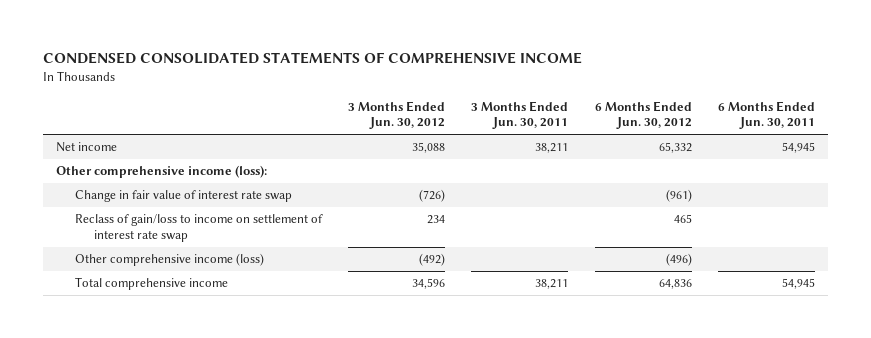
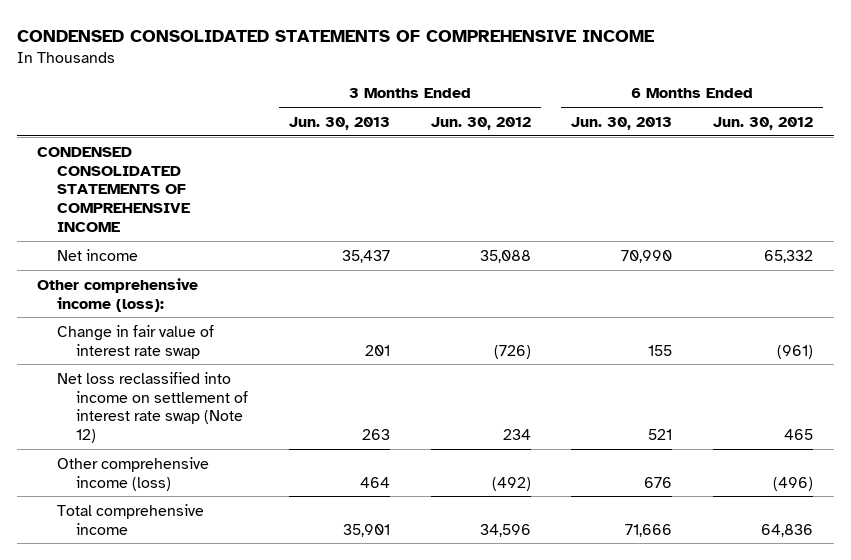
[471,100,569,130] 3 Months Ended Jun. 30, 2011 -> none
[718,100,816,130] 6 Months Ended Jun. 30, 2011 -> none
none -> [288,117,390,131] Jun. 30, 2013
none -> [571,117,673,131] Jun. 30, 2013
none -> [37,146,190,233] CONDENSED CONSOLIDATED STATEMENTS OF COMPREHENSIVE INCOME
[74,214,323,243] Reclass of gain/loss to income on settlement of interest rate swap -> [56,371,249,444] Net loss reclassified into income on settlement of interest rate swap (Note 12)

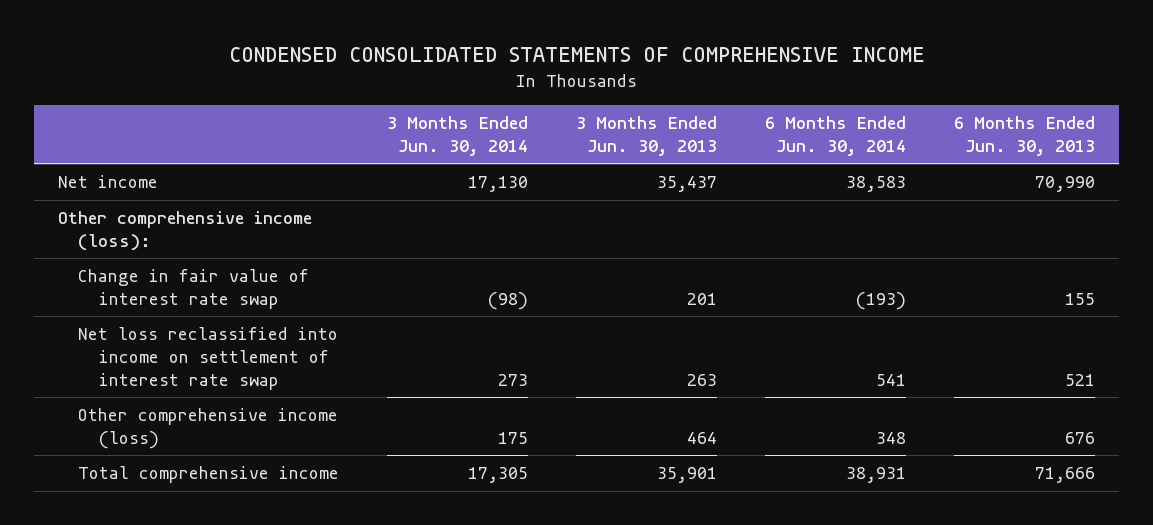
[430,117,531,131] Jun. 30, 2012 -> none
[713,117,814,131] Jun. 30, 2012 -> none
none -> [387,115,529,156] 3 Months Ended Jun. 30, 2014
none -> [765,115,907,156] 6 Months Ended Jun. 30, 2014
[37,146,190,233] CONDENSED CONSOLIDATED STATEMENTS OF COMPREHENSIVE INCOME -> none
[56,371,249,444] Net loss reclassified into income on settlement of interest rate swap (Note 12) -> [78,327,339,390] Net loss reclassified into income on settlement of interest rate swap

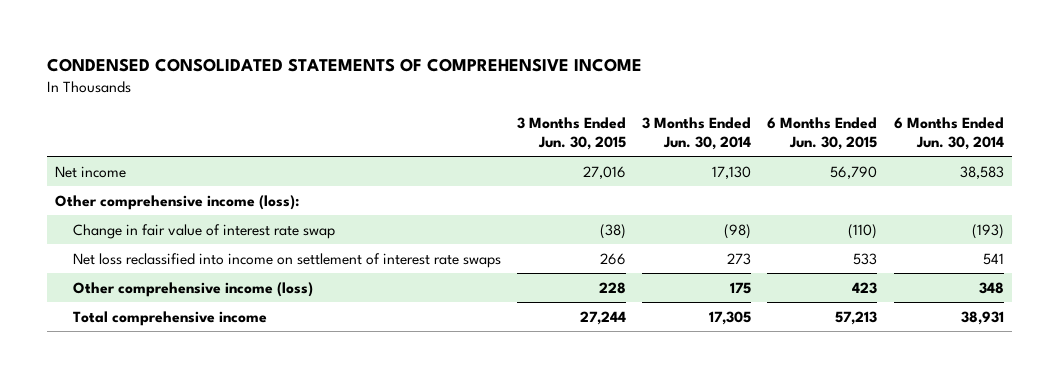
[576,115,718,156] 3 Months Ended Jun. 30, 2013 -> none
[954,115,1096,156] 6 Months Ended Jun. 30, 2013 -> none
none -> [516,116,626,150] 3 Months Ended Jun. 30, 2015
none -> [767,116,878,150] 6 Months Ended Jun. 30, 2015
[78,327,339,390] Net loss reclassified into income on settlement of interest rate swap -> [72,252,501,268] Net loss reclassified into income on settlement of interest rate swaps

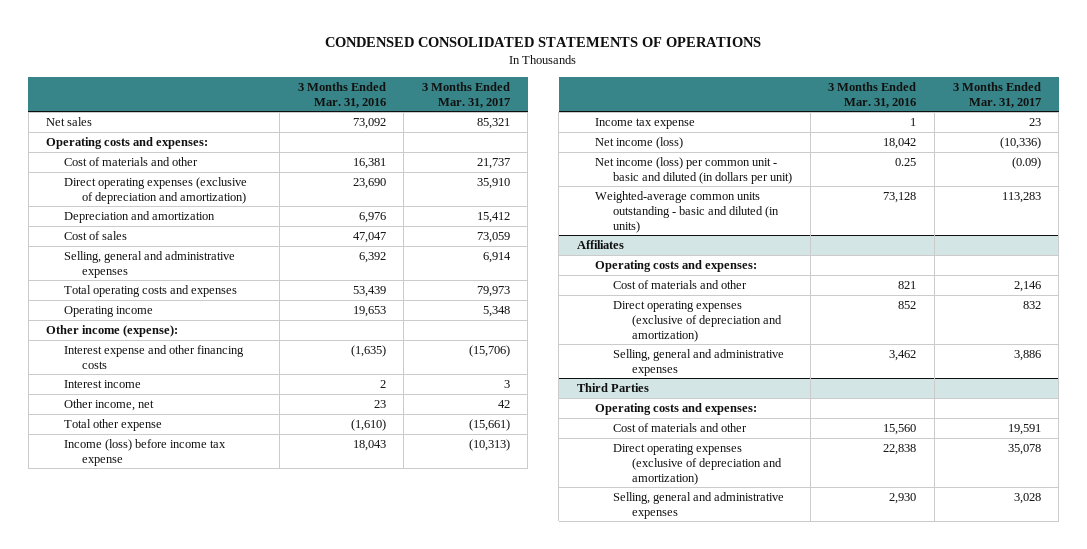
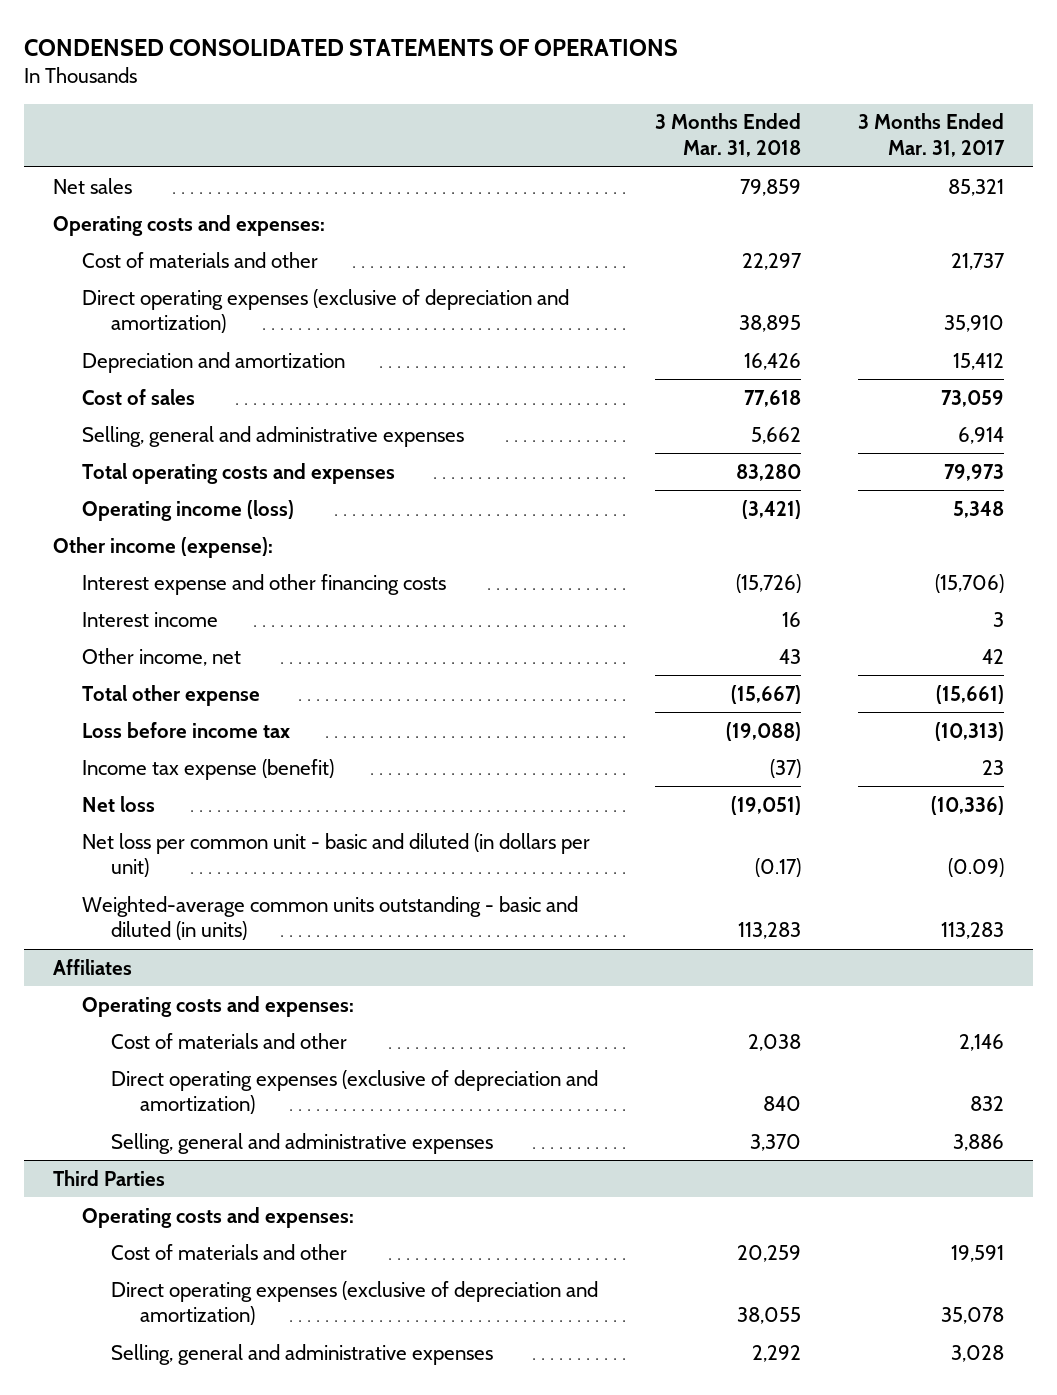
[297,81,386,108] 3 Months Ended Mar. 31, 2016 -> none
none -> [655,113,802,158] 3 Months Ended Mar. 31, 2018
[64,305,154,317] Operating income -> [81,499,294,521] Operating income (loss)
[64,438,227,466] Income (loss) before income tax expense -> [81,721,290,738] Loss before income tax
[595,117,696,129] Income tax expense -> [81,758,334,780] Income tax expense (benefit)
[595,136,684,149] Net income (loss) -> [81,795,155,812] Net loss
[595,156,793,184] Net income (loss) per common unit - basic and diluted (in dollars per unit) -> [81,832,590,878] Net loss per common unit - basic and diluted (in dollars per unit)

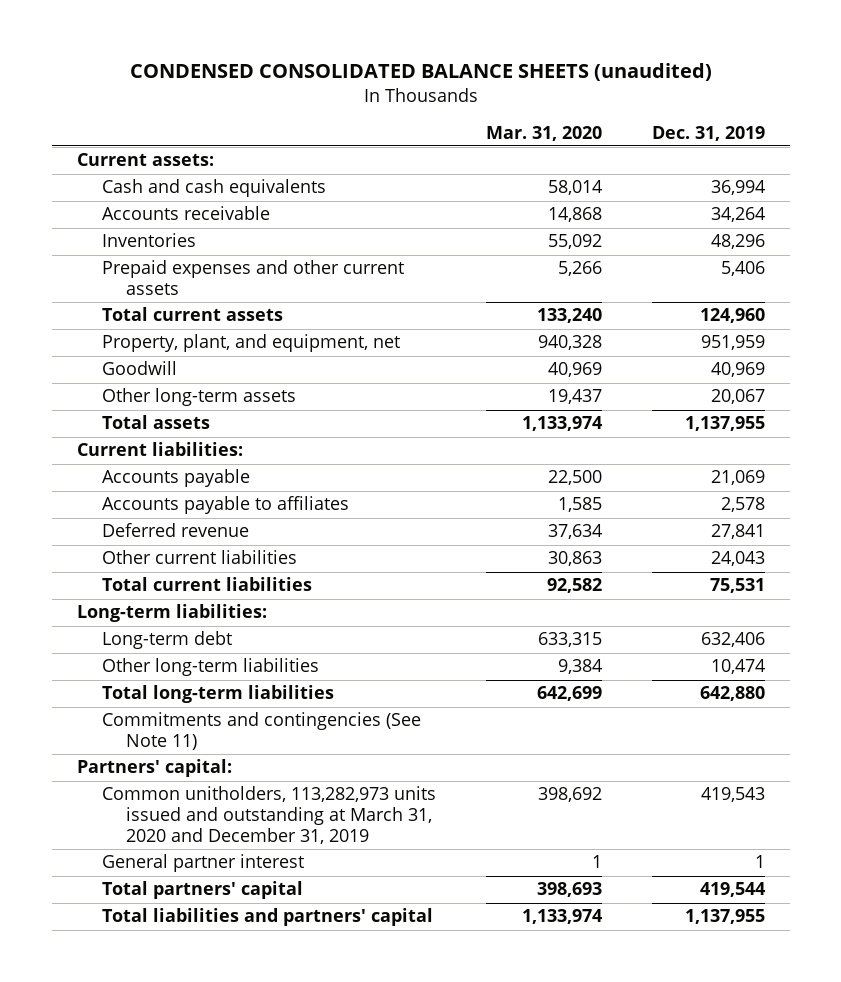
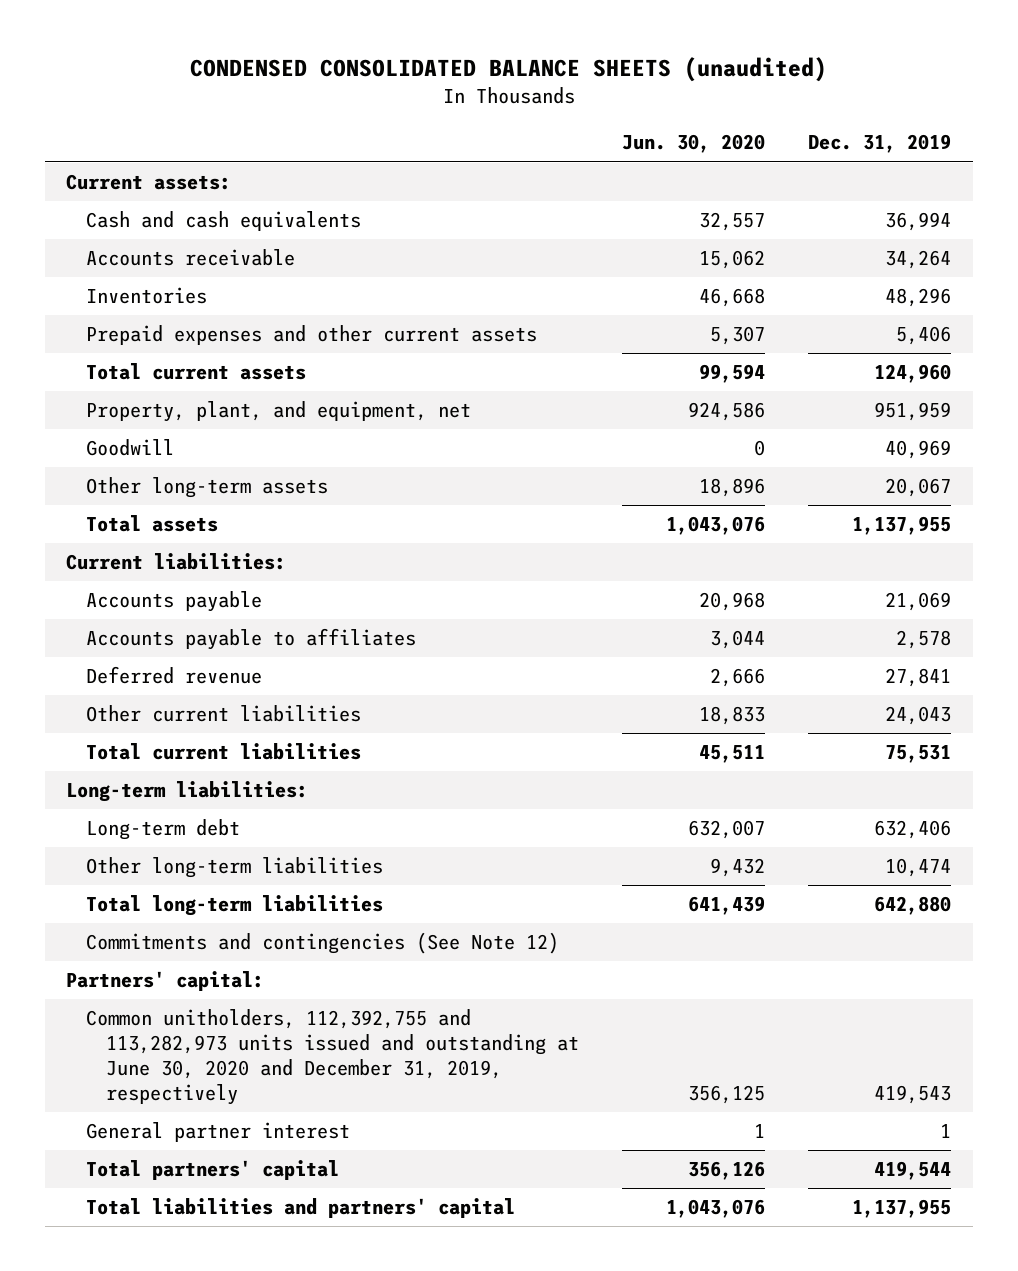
[485,125,602,141] Mar. 31, 2020 -> none
none -> [622,134,766,154] Jun. 30, 2020
[101,712,421,751] Commitments and contingencies (See Note 11) -> [86,932,560,955] Commitments and contingencies (See Note 12)
[101,786,436,844] Common unitholders, 113,282,973 units issued and outstanding at March 31, 2020 and December 31, 2019 -> [86,1009,580,1105] Common unitholders, 112,392,755 and 113,282,973 units issued and outstanding at June 30, 2020 and December 31, 2019, respectively

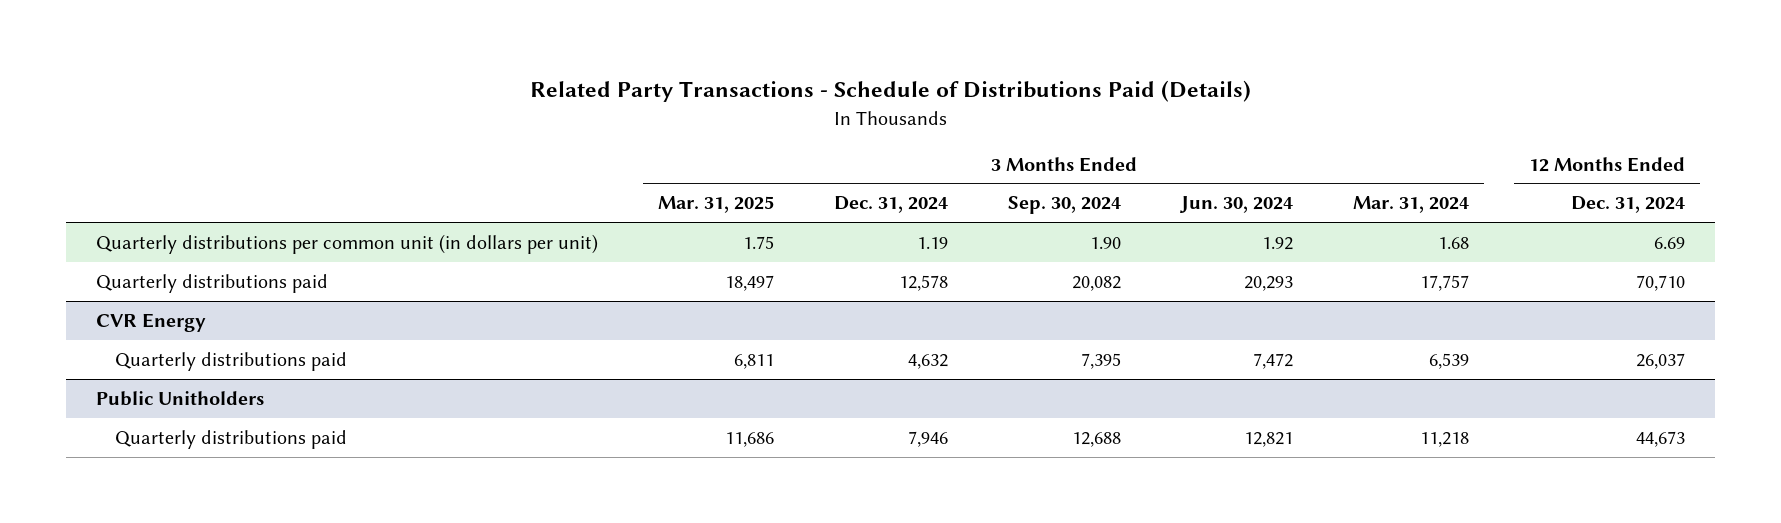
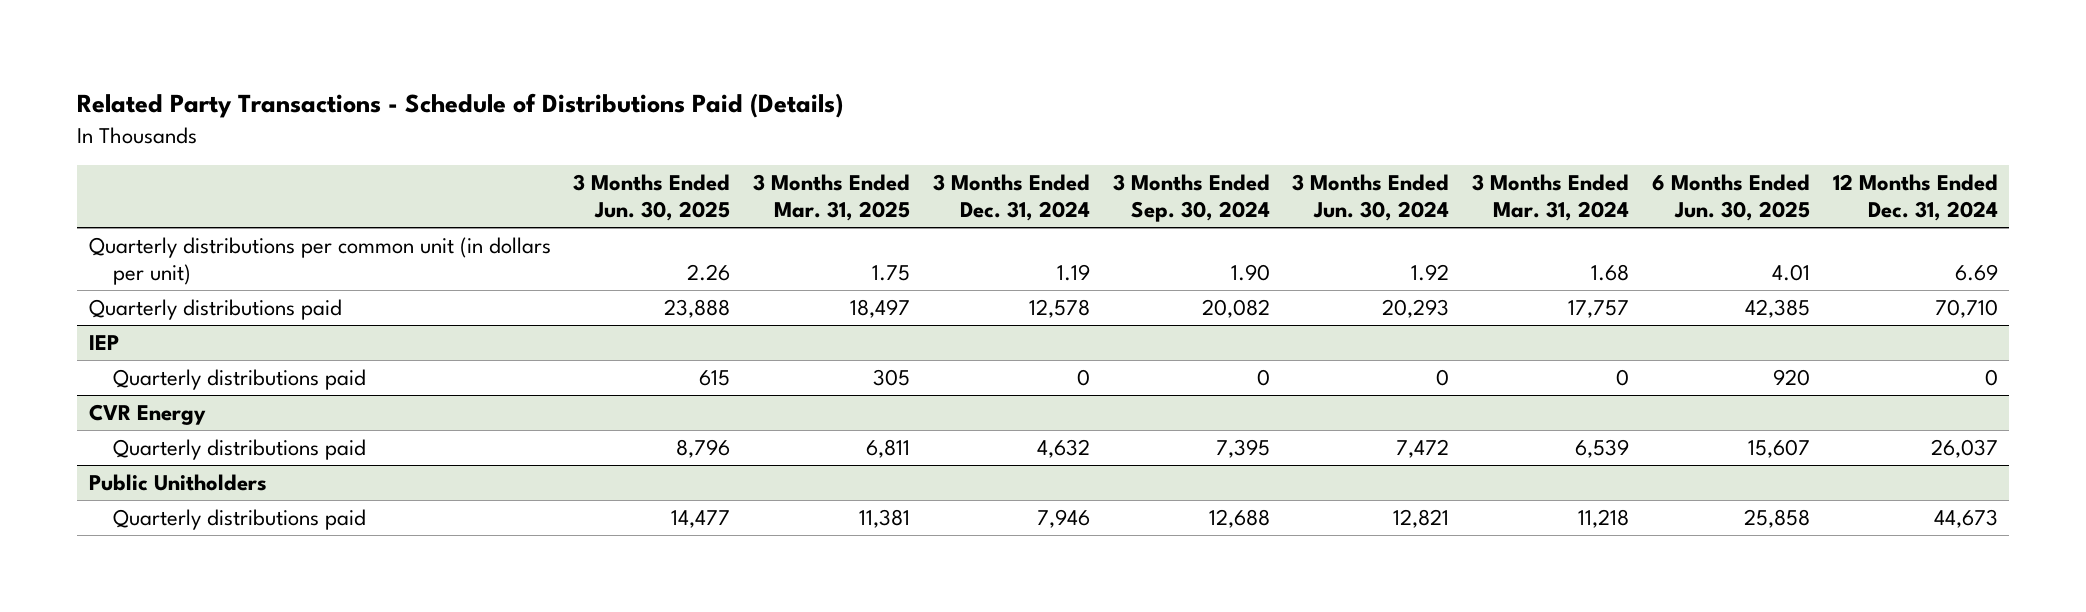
none -> [573,174,731,222] 3 Months Ended Jun. 30, 2025
none -> [1651,174,1810,222] 6 Months Ended Jun. 30, 2025
none -> [88,335,119,351] IEP
none -> [113,369,367,391] Quarterly distributions paid
[725,431,775,447] 11,686 -> [859,509,911,529] 11,381

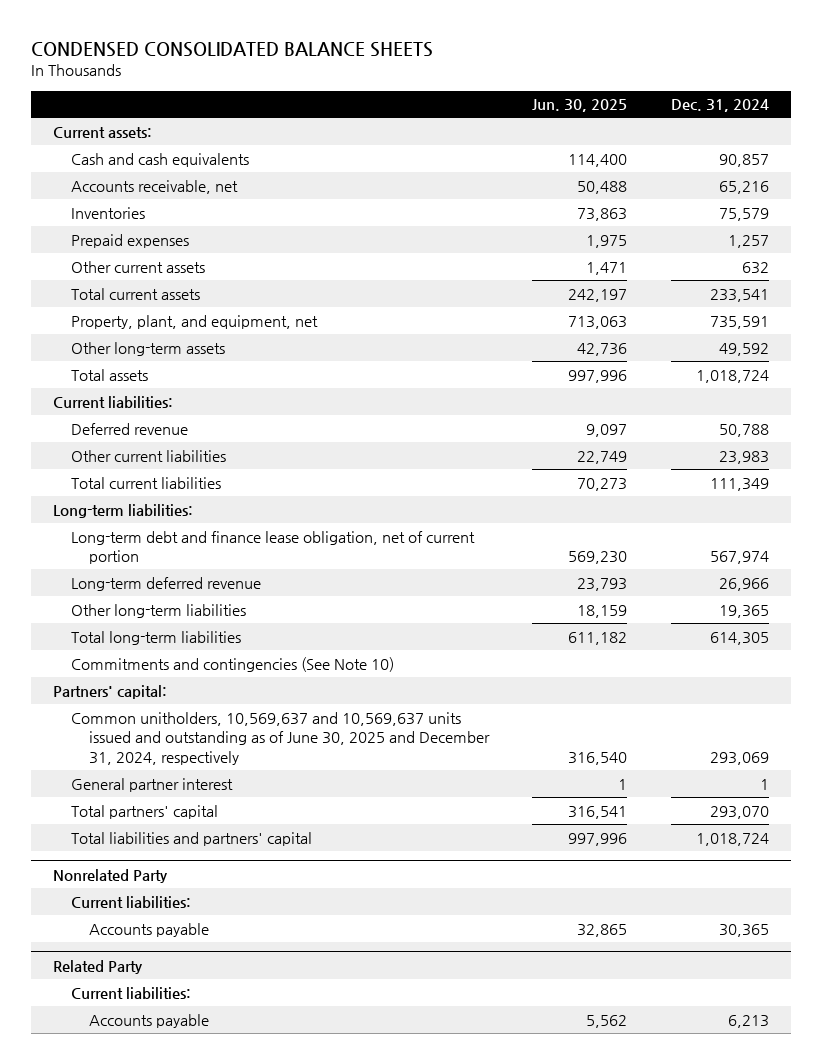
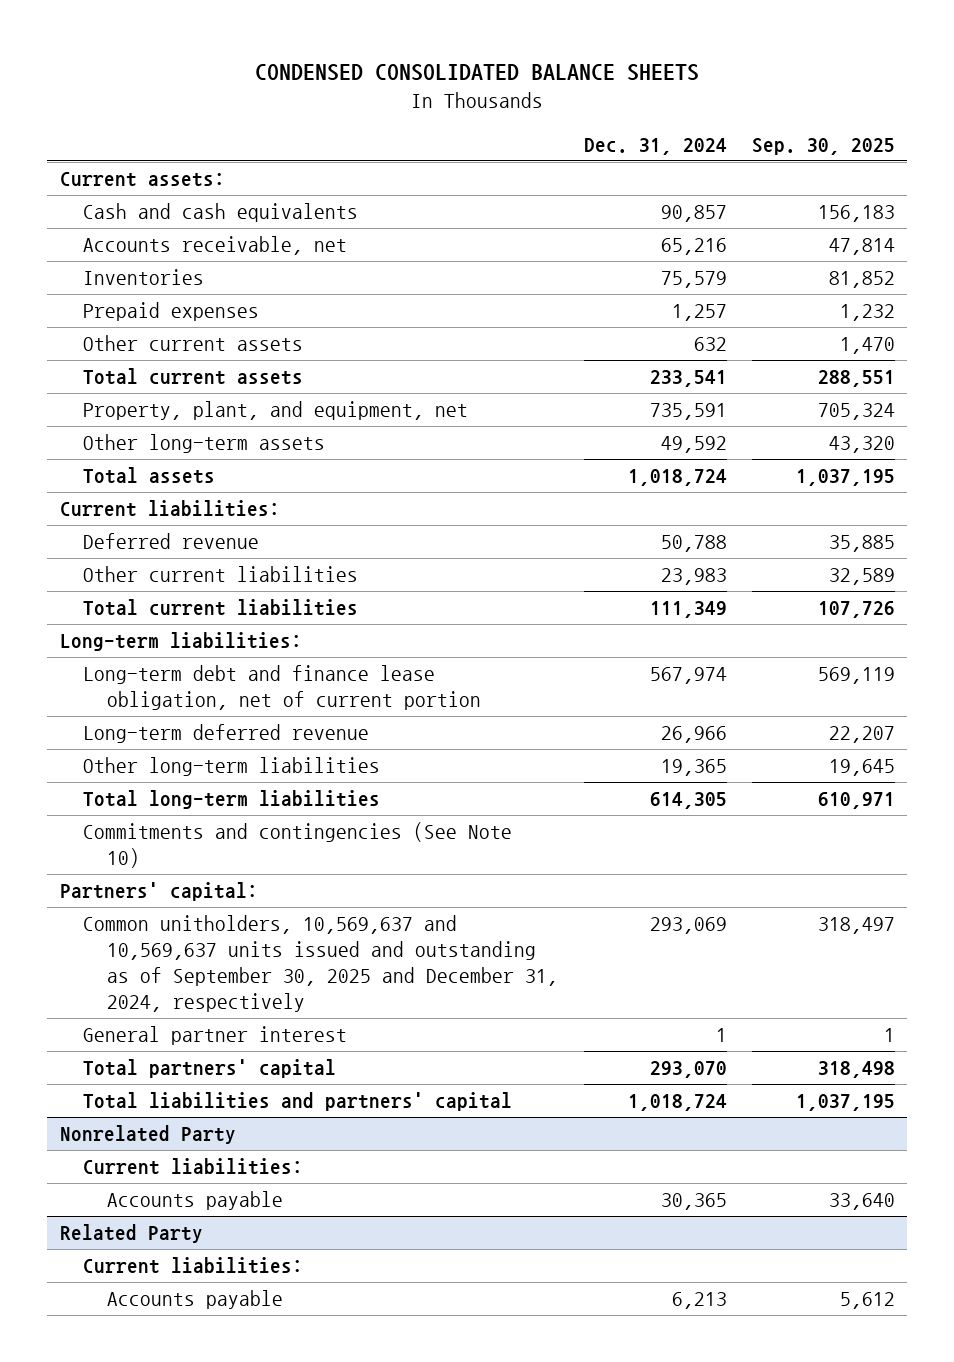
[532,99,628,113] Jun. 30, 2025 -> none
none -> [751,138,895,156] Sep. 30, 2025
[70,711,490,765] Common unitholders, 10,569,637 and 10,569,637 units issued and outstanding as of June 30, 2025 and December 31, 2024, respectively -> [83,915,559,1013] Common unitholders, 10,569,637 and 10,569,637 units issued and outstanding as of September 30, 2025 and December 31, 2024, respectively

